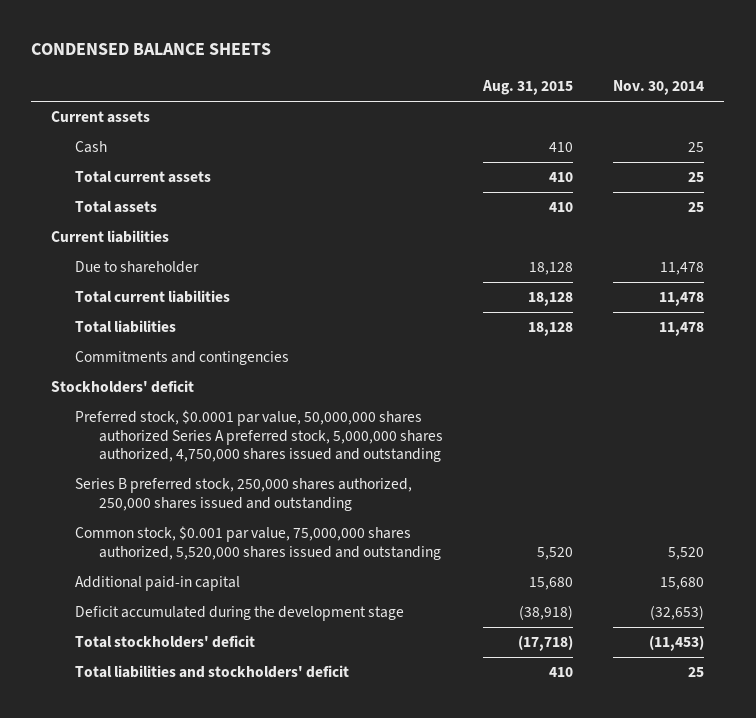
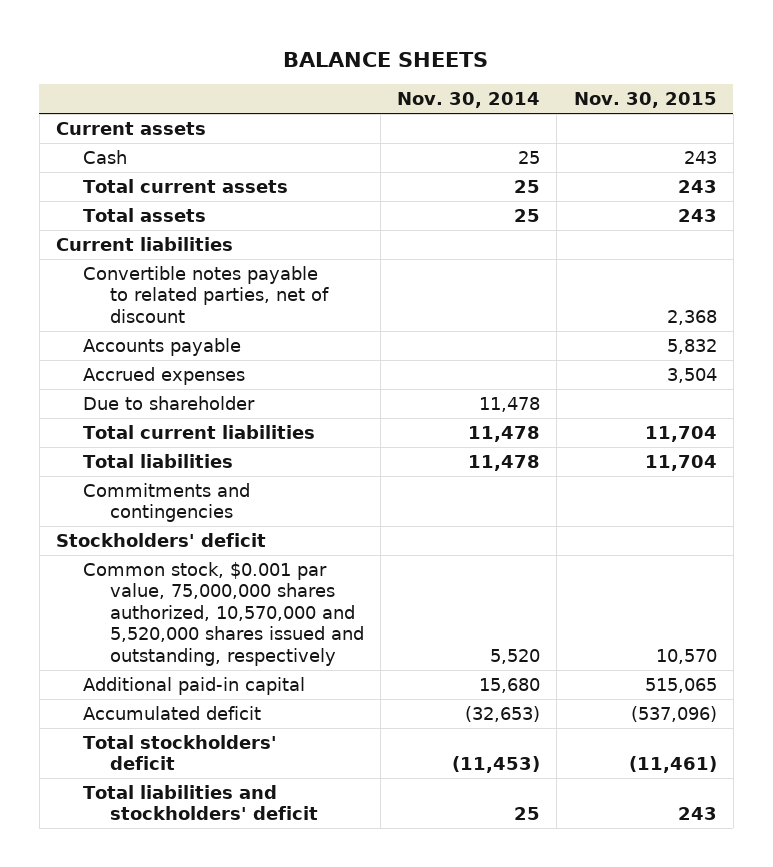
[31,43,272,56] CONDENSED BALANCE SHEETS -> [283,51,489,67] BALANCE SHEETS
[482,79,574,95] Aug. 31, 2015 -> none
none -> [573,92,717,109] Nov. 30, 2015
none -> [82,265,329,323] Convertible notes payable to related parties, net of discount
none -> [82,337,241,356] Accounts payable
none -> [82,366,245,385] Accrued expenses
[75,410,444,463] Preferred stock, $0.0001 par value, 50,000,000 shares authorized Series A preferred stock, 5,000,000 shares authorized, 4,750,000 shares issued and outstanding -> none
[75,478,413,511] Series B preferred stock, 250,000 shares authorized, 250,000 shares issued and outstanding -> none
[75,526,442,560] Common stock, $0.001 par value, 75,000,000 shares authorized, 5,520,000 shares issued and outstanding -> [82,561,364,666] Common stock, $0.001 par value, 75,000,000 shares authorized, 10,570,000 and 5,520,000 shares issued and outstanding, respectively
[75,606,405,622] Deficit accumulated during the development stage -> [82,705,261,720] Accumulated deficit

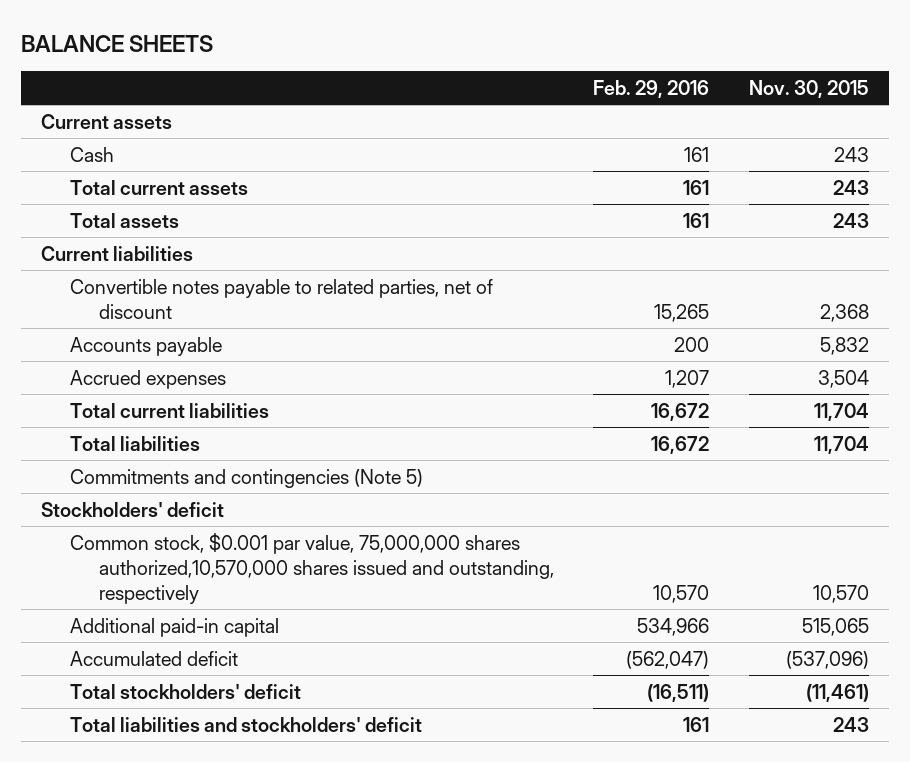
[397,92,541,109] Nov. 30, 2014 -> none
none -> [593,79,710,98] Feb. 29, 2016
[82,395,255,410] Due to shareholder -> none
[82,482,250,523] Commitments and contingencies -> [69,468,423,488] Commitments and contingencies (Note 5)
[82,561,364,666] Common stock, $0.001 par value, 75,000,000 shares authorized, 10,570,000 and 5,520,000 shares issued and outstanding, respectively -> [69,532,554,604] Common stock, $0.001 par value, 75,000,000 shares authorized,10,570,000 shares issued and outstanding, respectively

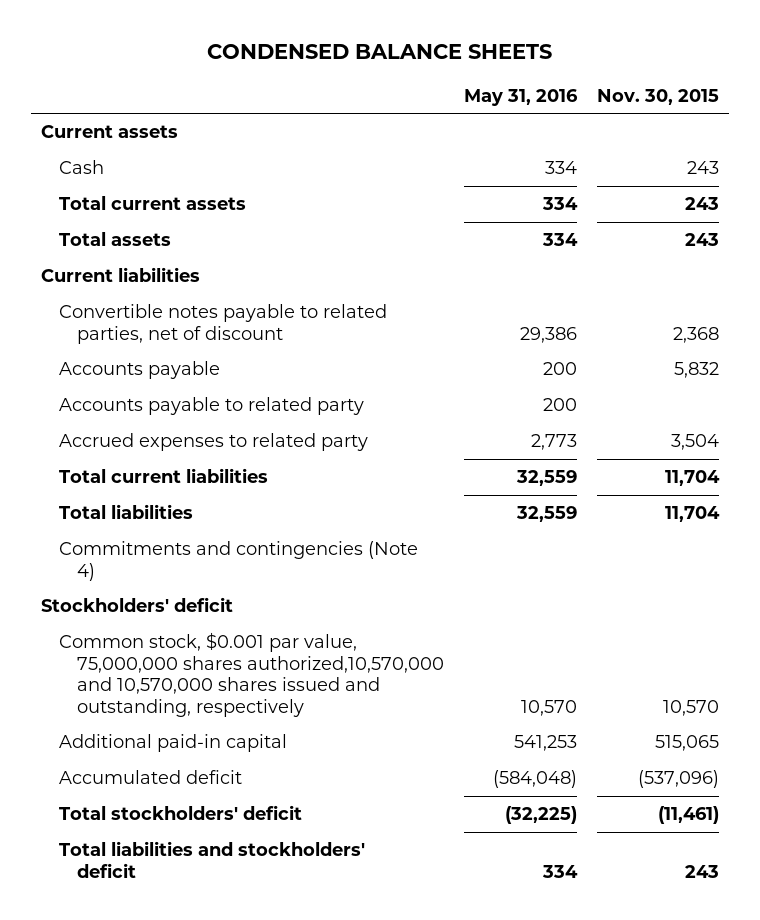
[21,34,214,52] BALANCE SHEETS -> [206,44,552,60] CONDENSED BALANCE SHEETS
[593,79,710,98] Feb. 29, 2016 -> none
none -> [463,88,578,106] May 31, 2016
none -> [59,397,365,416] Accounts payable to related party
[69,369,226,389] Accrued expenses -> [59,433,369,452] Accrued expenses to related party
[69,468,423,488] Commitments and contingencies (Note 5) -> [59,541,419,581] Commitments and contingencies (Note 4)
[69,532,554,604] Common stock, $0.001 par value, 75,000,000 shares authorized,10,570,000 shares issued and outstanding, respectively -> [59,632,445,717] Common stock, $0.001 par value, 75,000,000 shares authorized,10,570,000 and 10,570,000 shares issued and outstanding, respectively

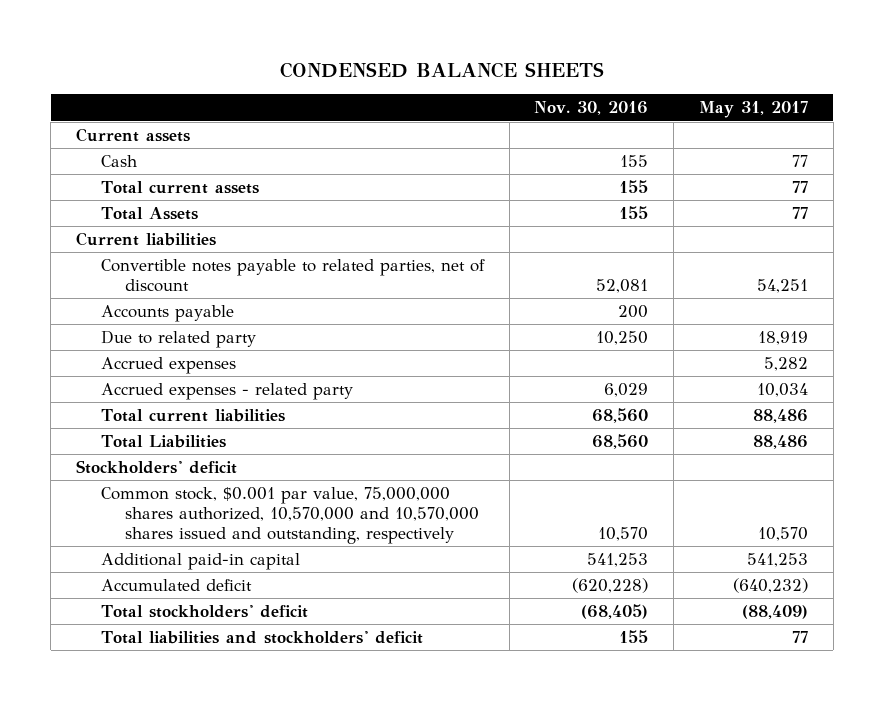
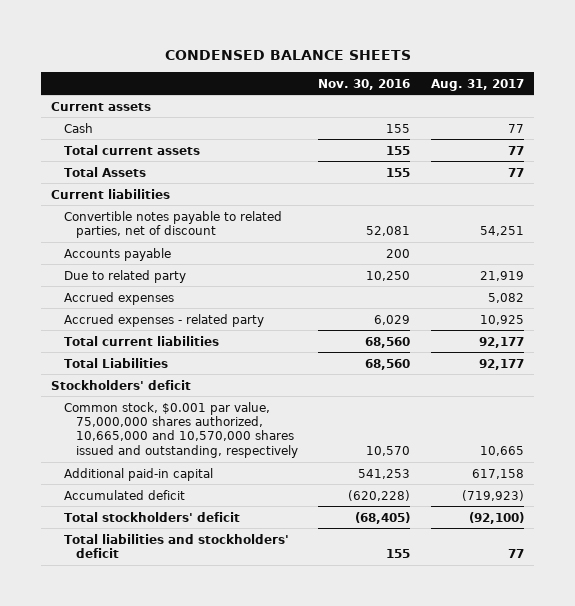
[699,101,809,119] May 31, 2017 -> none
none -> [430,78,524,91] Aug. 31, 2017
[100,487,480,544] Common stock, $0.001 par value, 75,000,000 shares authorized, 10,570,000 and 10,570,000 shares issued and outstanding, respectively -> [63,401,298,458] Common stock, $0.001 par value, 75,000,000 shares authorized, 10,665,000 and 10,570,000 shares issued and outstanding, respectively

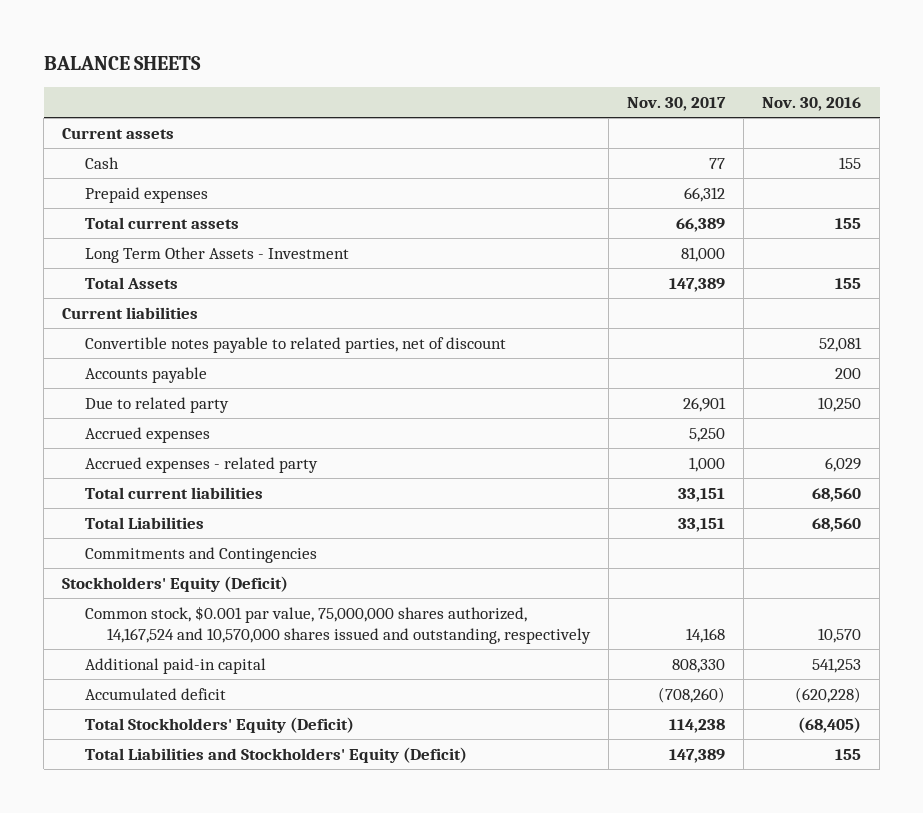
[164,50,411,61] CONDENSED BALANCE SHEETS -> [43,56,201,71] BALANCE SHEETS
[430,78,524,91] Aug. 31, 2017 -> none
none -> [627,96,727,111] Nov. 30, 2017
none -> [84,186,208,203] Prepaid expenses
none -> [84,246,349,263] Long Term Other Assets - Investment
none -> [84,546,317,563] Commitments and Contingencies
[51,379,192,390] Stockholders' deficit -> [62,575,289,592] Stockholders' Equity (Deficit)
[63,401,298,458] Common stock, $0.001 par value, 75,000,000 shares authorized, 10,665,000 and 10,570,000 shares issued and outstanding, respectively -> [84,605,591,644] Common stock, $0.001 par value, 75,000,000 shares authorized, 14,167,524 and 10,570,000 shares issued and outstanding, respectively
[63,511,240,522] Total stockholders' deficit -> [84,716,354,733] Total Stockholders' Equity (Deficit)
[63,533,289,559] Total liabilities and stockholders' deficit -> [84,746,467,763] Total Liabilities and Stockholders' Equity (Deficit)

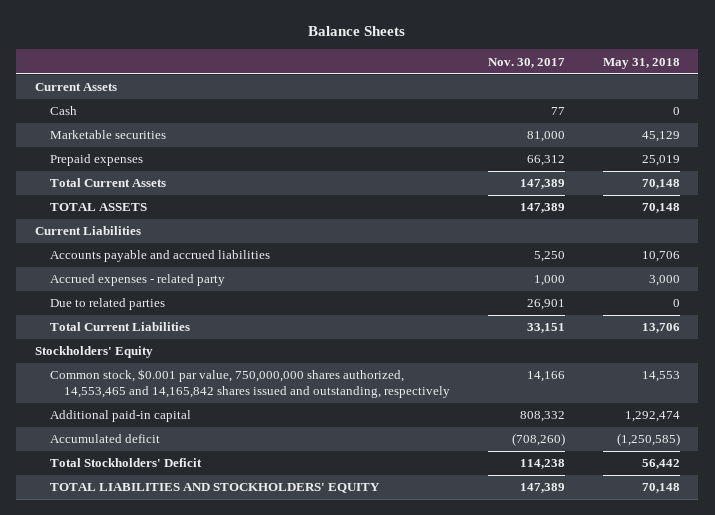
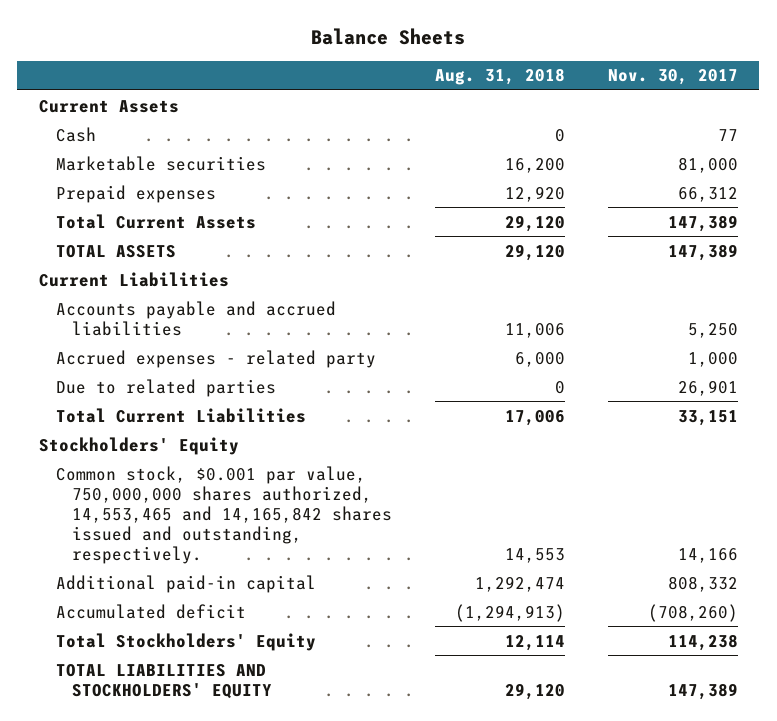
[602,57,680,69] May 31, 2018 -> none
none -> [435,68,566,86] Aug. 31, 2018
[49,369,451,399] Common stock, $0.001 par value, 750,000,000 shares authorized, 14,553,465 and 14,165,842 shares issued and outstanding, respectively -> [55,465,393,564] Common stock, $0.001 par value, 750,000,000 shares authorized, 14,553,465 and 14,165,842 shares issued and outstanding, respectively.
[49,458,202,468] Total Stockholders' Deficit -> [55,632,316,651] Total Stockholders' Equity

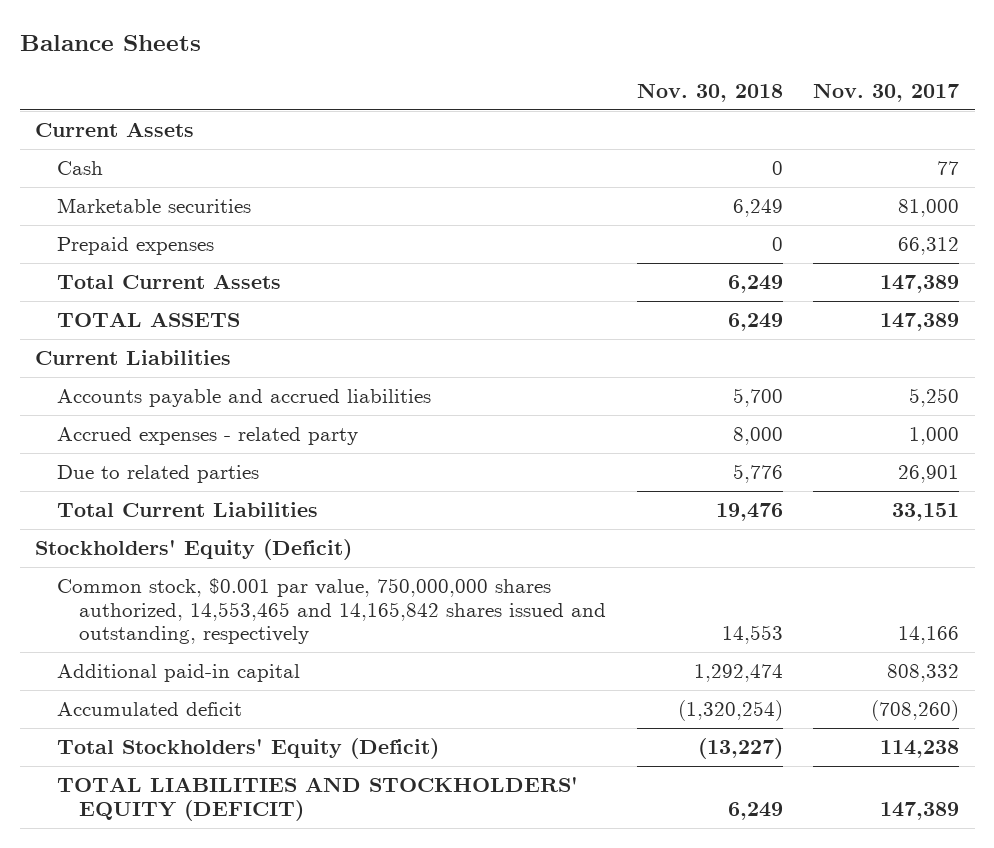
[435,68,566,86] Aug. 31, 2018 -> none
none -> [636,82,783,102] Nov. 30, 2018
[38,436,239,455] Stockholders' Equity -> [34,539,352,561] Stockholders' Equity (Deficit)
[55,465,393,564] Common stock, $0.001 par value, 750,000,000 shares authorized, 14,553,465 and 14,165,842 shares issued and outstanding, respectively. -> [56,578,606,645] Common stock, $0.001 par value, 750,000,000 shares authorized, 14,553,465 and 14,165,842 shares issued and outstanding, respectively
[55,632,316,651] Total Stockholders' Equity -> [56,738,439,760] Total Stockholders' Equity (Deficit)
[55,663,273,699] TOTAL LIABILITIES AND STOCKHOLDERS' EQUITY -> [56,777,578,821] TOTAL LIABILITIES AND STOCKHOLDERS' EQUITY (DEFICIT)

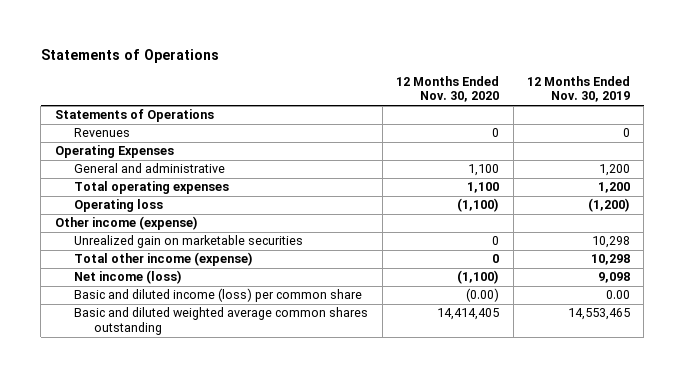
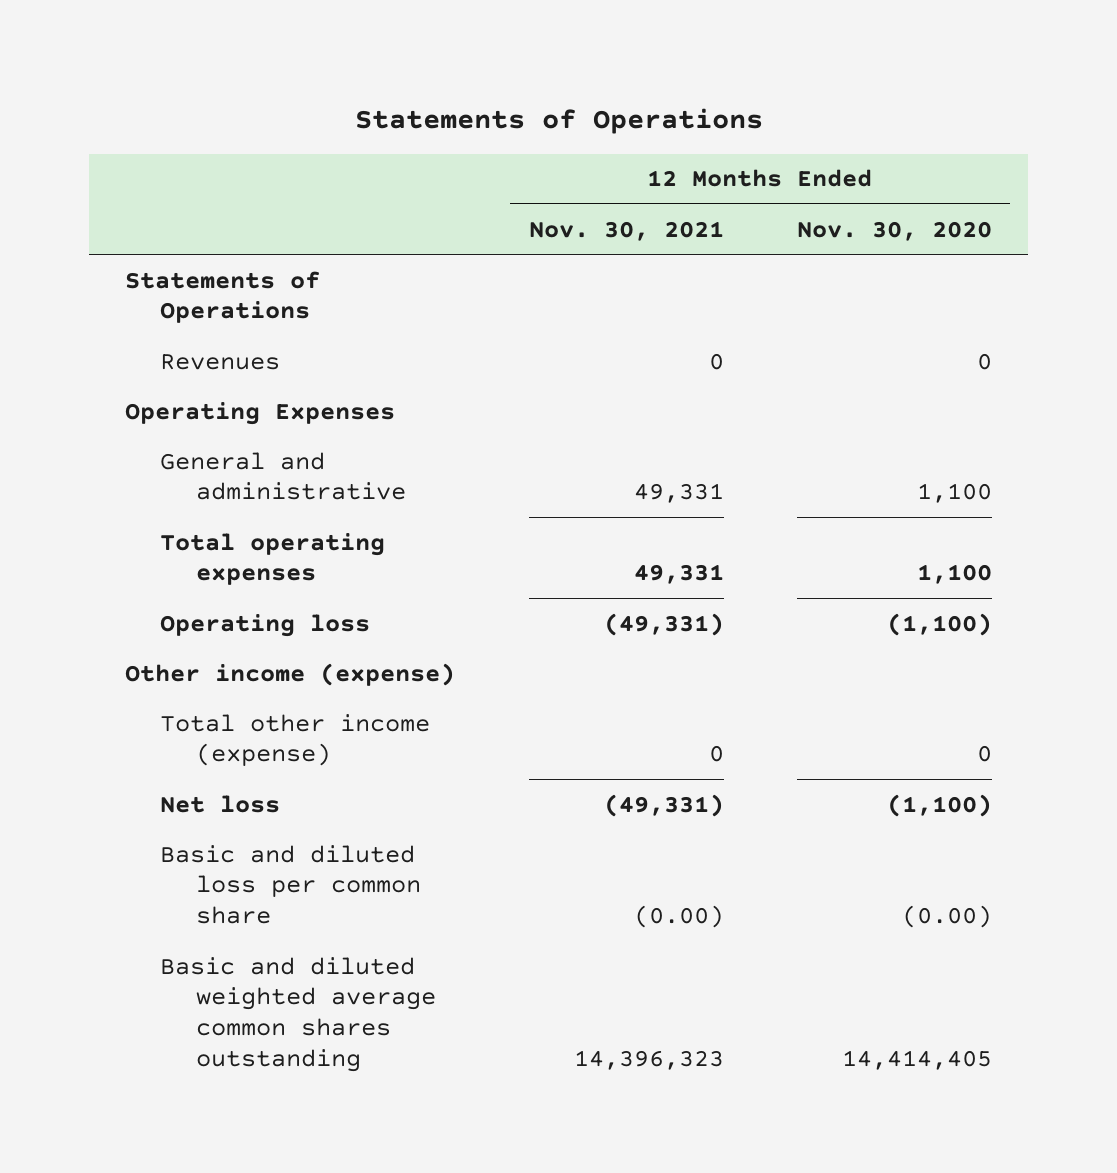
[526,75,630,103] 12 Months Ended Nov. 30, 2019 -> none
none -> [528,220,724,241] Nov. 30, 2021
[74,235,304,249] Unrealized gain on marketable securities -> none
[74,270,183,285] Net income (loss) -> [160,794,281,813] Net loss
[74,288,363,303] Basic and diluted income (loss) per common share -> [160,844,421,925] Basic and diluted loss per common share

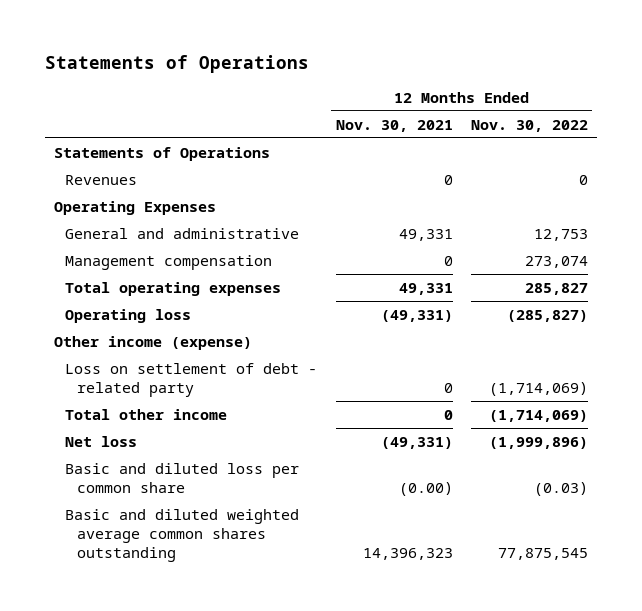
[796,220,992,241] Nov. 30, 2020 -> none
none -> [470,119,588,132] Nov. 30, 2022
none -> [65,254,273,270] Management compensation
none -> [65,362,318,397] Loss on settlement of debt - related party
[160,713,431,767] Total other income (expense) -> [65,408,228,420] Total other income

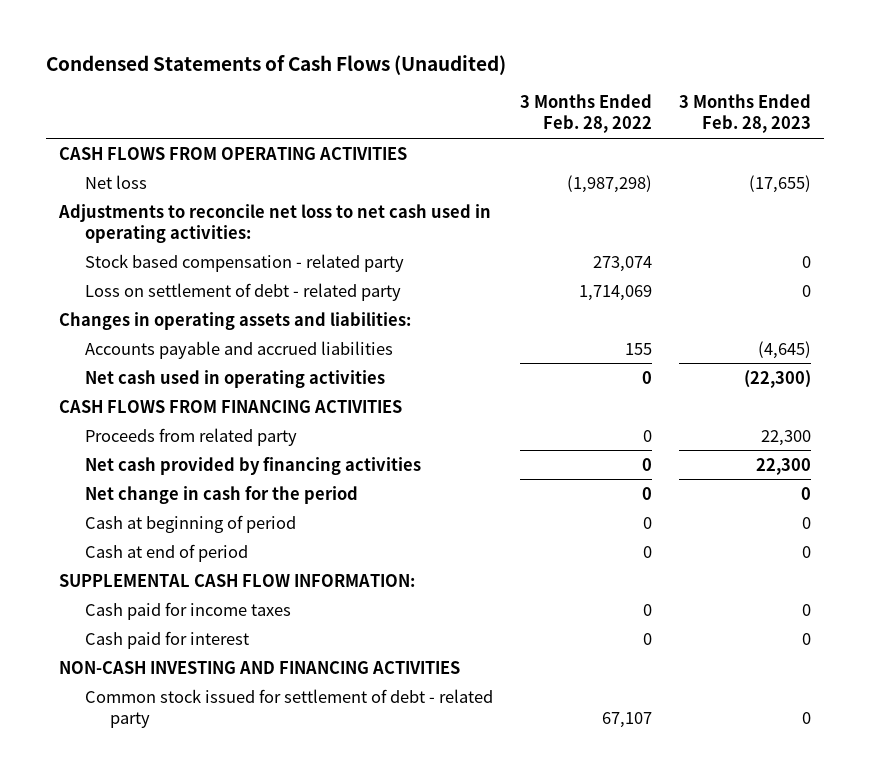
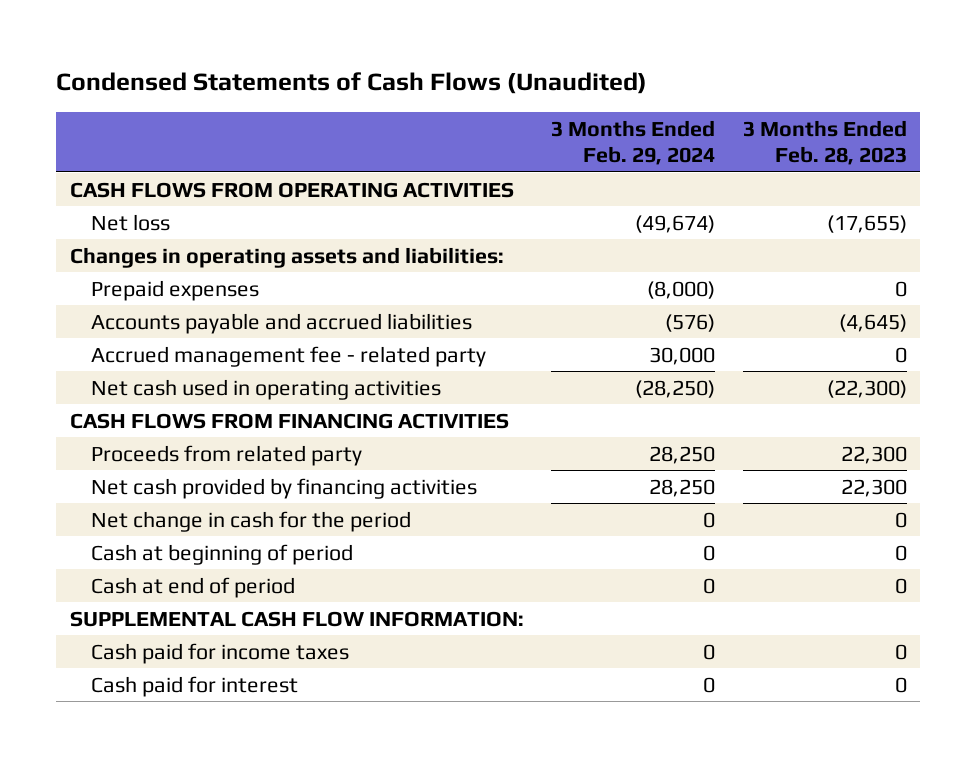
[519,94,652,134] 3 Months Ended Feb. 28, 2022 -> none
none -> [551,119,716,166] 3 Months Ended Feb. 29, 2024
[58,203,492,243] Adjustments to reconcile net loss to net cash used in operating activities: -> none
[84,253,404,272] Stock based compensation - related party -> none
[84,282,401,301] Loss on settlement of debt - related party -> none
none -> [90,279,259,301] Prepaid expenses
none -> [90,345,486,367] Accrued management fee - related party
[59,660,461,674] NON-CASH INVESTING AND FINANCING ACTIVITIES -> none
[84,688,493,728] Common stock issued for settlement of debt - related party -> none

